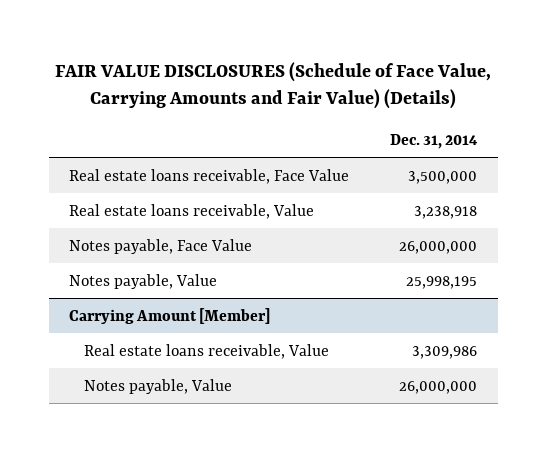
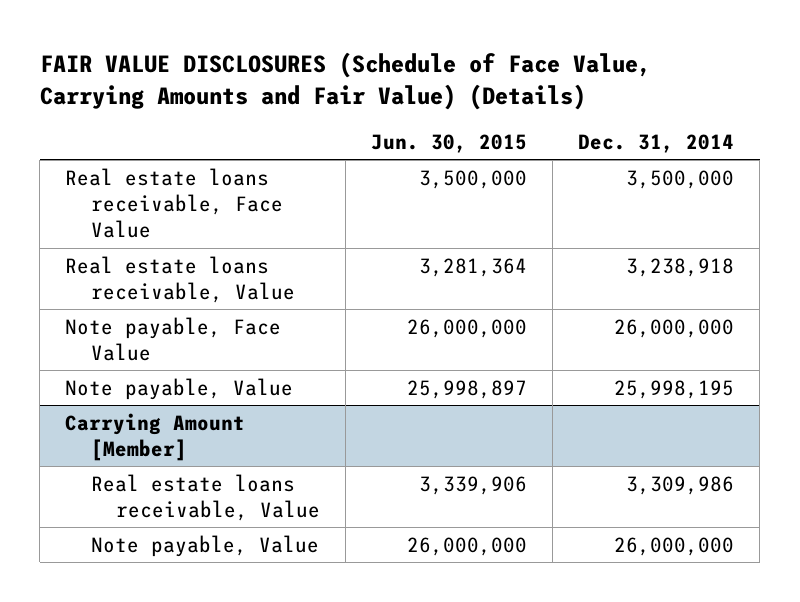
none -> [371,134,528,154] Jun. 30, 2015
[69,238,253,254] Notes payable, Face Value -> [65,316,282,361] Note payable, Face Value
[69,273,218,289] Notes payable, Value -> [65,377,294,400] Note payable, Value
[83,378,232,394] Notes payable, Value -> [90,534,319,557] Note payable, Value

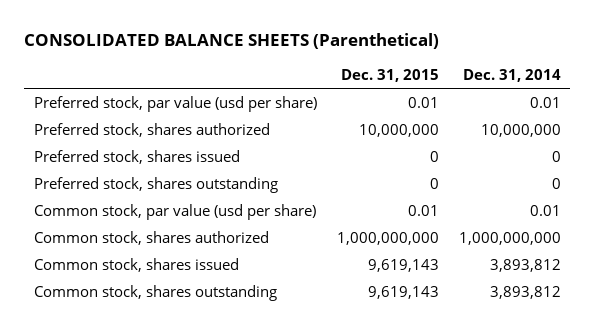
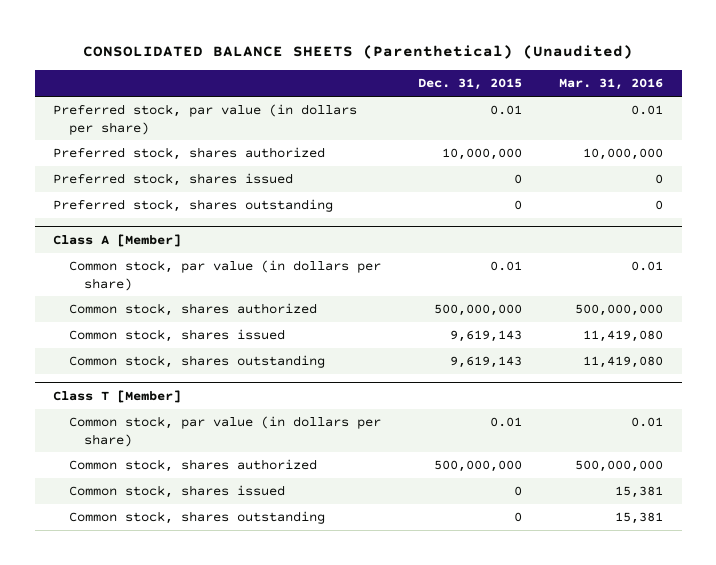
[23,33,439,50] CONSOLIDATED BALANCE SHEETS (Parenthetical) -> [83,45,634,60] CONSOLIDATED BALANCE SHEETS (Parenthetical) (Unaudited)
[462,68,561,82] Dec. 31, 2014 -> none
none -> [559,78,664,91] Mar. 31, 2016
[33,95,317,112] Preferred stock, par value (usd per share) -> [53,104,358,135] Preferred stock, par value (in dollars per share)
none -> [53,233,182,247] Class A [Member]
[33,203,316,220] Common stock, par value (usd per share) -> [68,260,381,291] Common stock, par value (in dollars per share)
[336,231,439,245] 1,000,000,000 -> [433,304,522,317] 500,000,000
none -> [53,389,182,403] Class T [Member]
none -> [68,416,381,447] Common stock, par value (in dollars per share)
none -> [68,459,317,473] Common stock, shares authorized
none -> [68,485,285,499] Common stock, shares issued
none -> [68,511,325,525] Common stock, shares outstanding

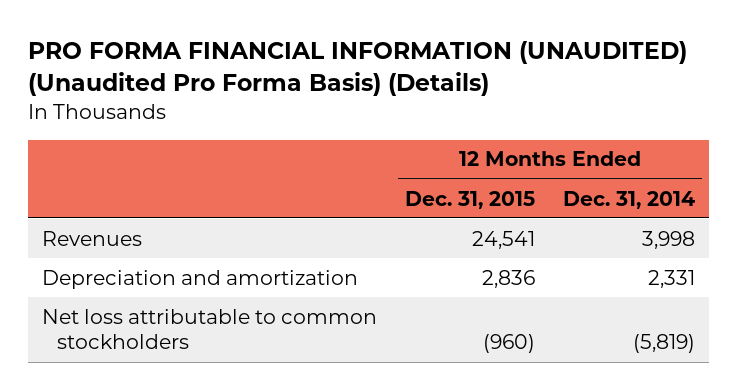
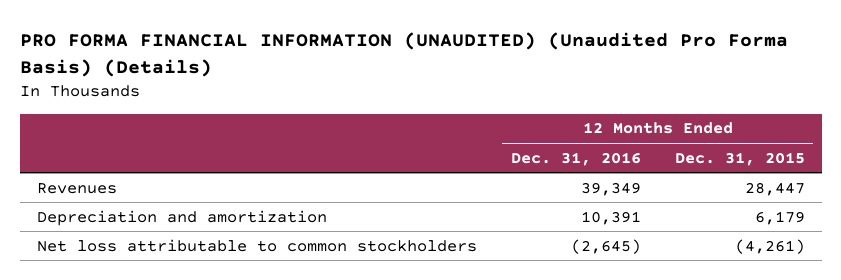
[563,190,696,209] Dec. 31, 2014 -> none
none -> [510,151,641,166] Dec. 31, 2016
[471,230,535,249] 24,541 -> [744,181,805,196] 28,447
[481,269,535,288] 2,836 -> [754,210,805,225] 6,179
[482,334,535,354] (960) -> [734,238,805,254] (4,261)

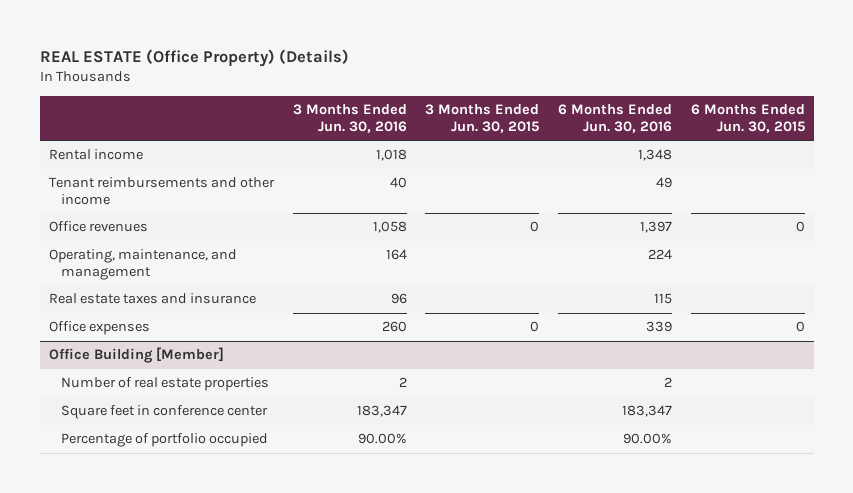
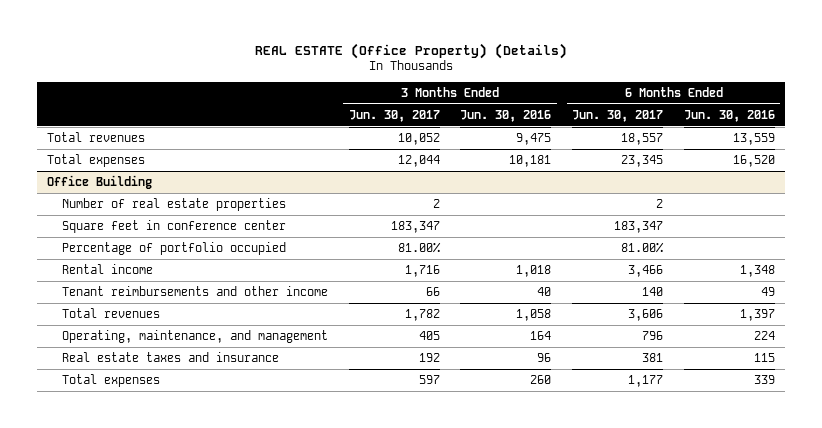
[425,104,540,134] 3 Months Ended Jun. 30, 2015 -> none
[690,104,805,134] 6 Months Ended Jun. 30, 2015 -> none
none -> [348,109,440,122] Jun. 30, 2017
none -> [572,109,664,122] Jun. 30, 2017
none -> [47,131,146,142] Total revenues
none -> [47,153,146,167] Total expenses
none -> [47,174,153,189] Office Building
none -> [61,197,286,211] Number of real estate properties
none -> [61,219,286,233] Square feet in conference center
none -> [61,241,286,255] Percentage of portfolio occupied
[48,221,148,233] Office revenues -> [61,307,160,318] Total revenues
[48,347,224,364] Office Building [Member] -> none
[60,377,269,392] Number of real estate properties -> none
[60,405,268,420] Square feet in conference center -> none
[60,433,268,448] Percentage of portfolio occupied -> none
[48,321,150,336] Office expenses -> [61,373,160,387] Total expenses

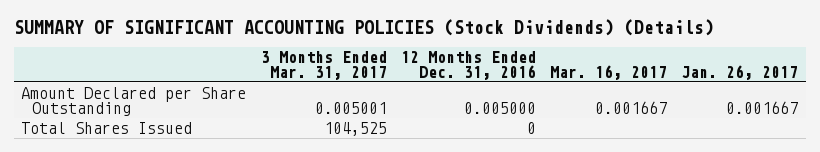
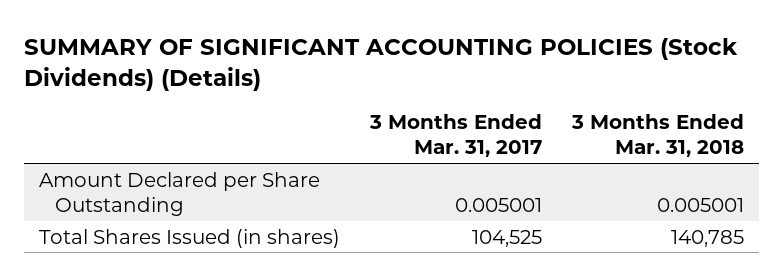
[400,50,536,80] 12 Months Ended Dec. 31, 2016 -> none
[550,64,668,80] Mar. 16, 2017 -> none
[681,64,799,80] Jan. 26, 2017 -> none
none -> [571,114,745,158] 3 Months Ended Mar. 31, 2018
[21,121,193,134] Total Shares Issued -> [39,228,341,248] Total Shares Issued (in shares)

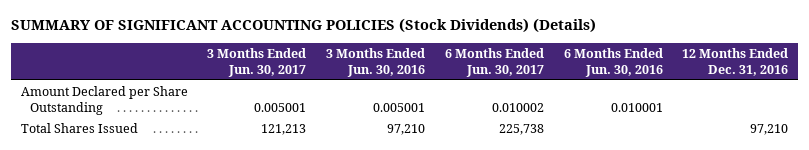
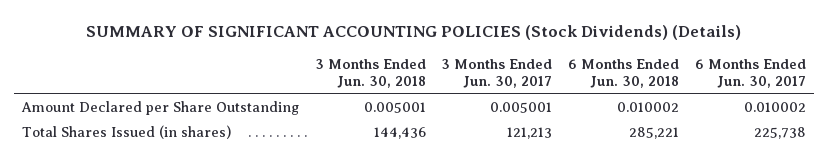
[326,47,426,77] 3 Months Ended Jun. 30, 2016 -> none
[563,47,663,77] 6 Months Ended Jun. 30, 2016 -> none
[682,47,789,76] 12 Months Ended Dec. 31, 2016 -> none
none -> [314,58,426,88] 3 Months Ended Jun. 30, 2018
none -> [568,58,680,88] 6 Months Ended Jun. 30, 2018
[20,122,138,133] Total Shares Issued -> [21,124,231,139] Total Shares Issued (in shares)

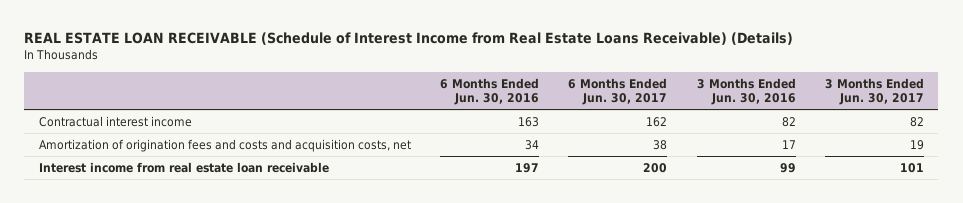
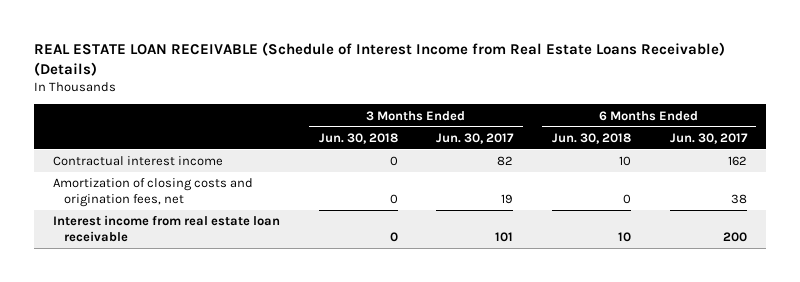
[440,77,540,106] 6 Months Ended Jun. 30, 2016 -> none
[696,77,796,106] 3 Months Ended Jun. 30, 2016 -> none
none -> [318,132,398,144] Jun. 30, 2018
none -> [552,132,632,144] Jun. 30, 2018
[38,138,411,152] Amortization of origination fees and costs and acquisition costs, net -> [53,178,254,207] Amortization of closing costs and origination fees, net

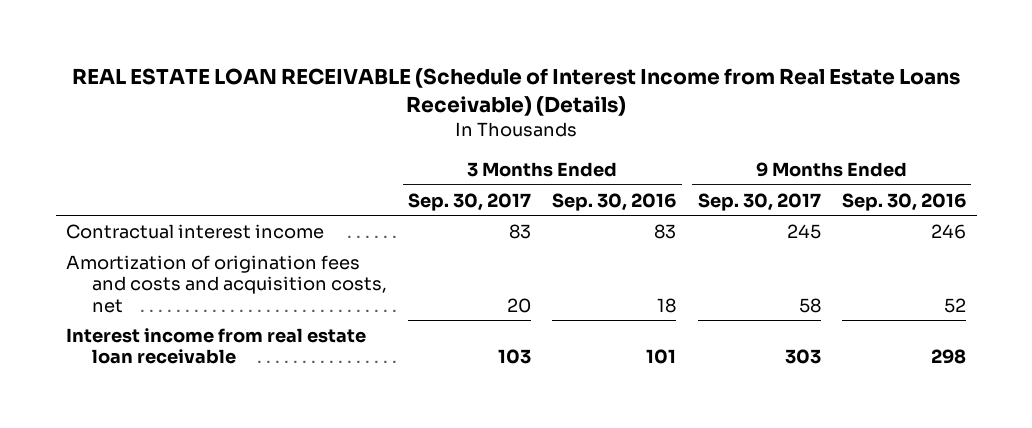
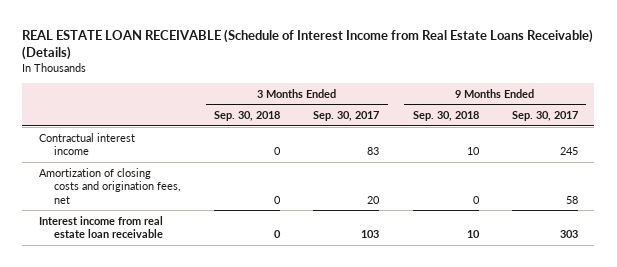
[552,192,677,211] Sep. 30, 2016 -> none
[842,192,967,211] Sep. 30, 2016 -> none
none -> [214,111,281,122] Sep. 30, 2018
none -> [412,111,479,122] Sep. 30, 2018
[66,254,387,313] Amortization of origination fees and costs and acquisition costs, net -> [39,167,182,204] Amortization of closing costs and origination fees, net

